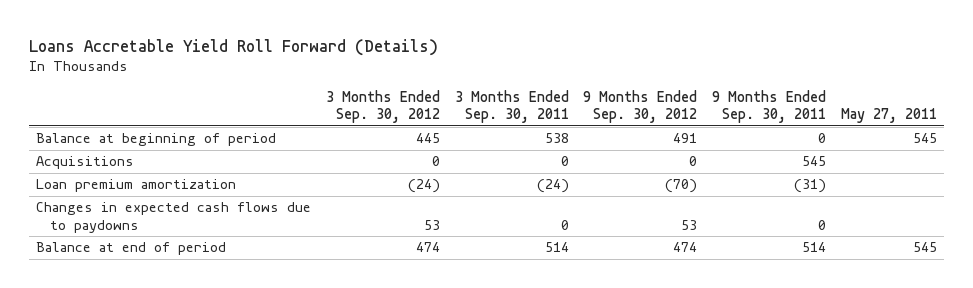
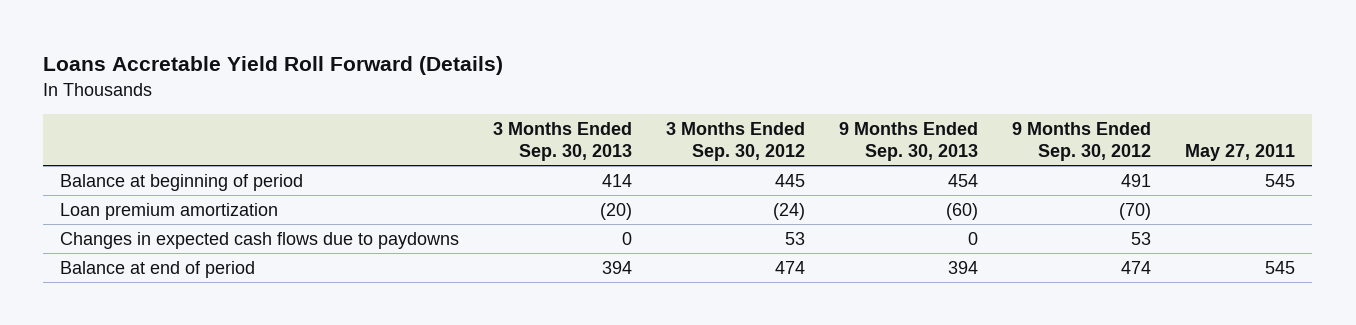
[454,90,569,124] 3 Months Ended Sep. 30, 2011 -> none
[711,90,826,124] 9 Months Ended Sep. 30, 2011 -> none
none -> [493,121,633,161] 3 Months Ended Sep. 30, 2013
none -> [839,121,979,161] 9 Months Ended Sep. 30, 2013
[36,156,135,170] Acquisitions -> none

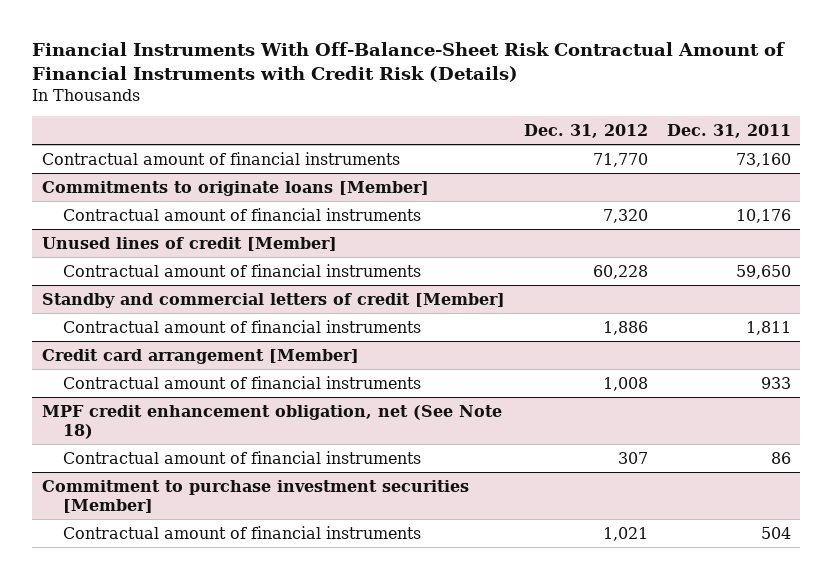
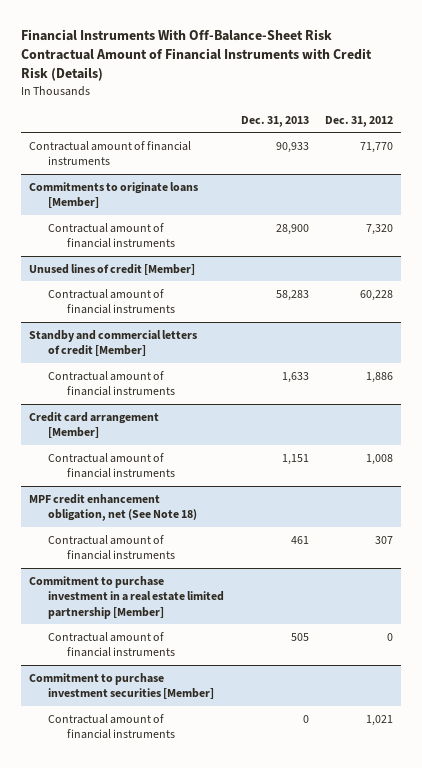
[666,123,791,138] Dec. 31, 2011 -> none
none -> [240,115,309,127] Dec. 31, 2013
none -> [29,575,225,619] Commitment to purchase investment in a real estate limited partnership [Member]
none -> [48,631,176,658] Contractual amount of financial instruments

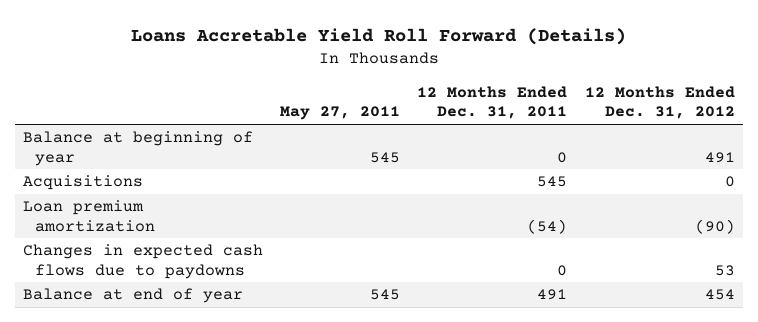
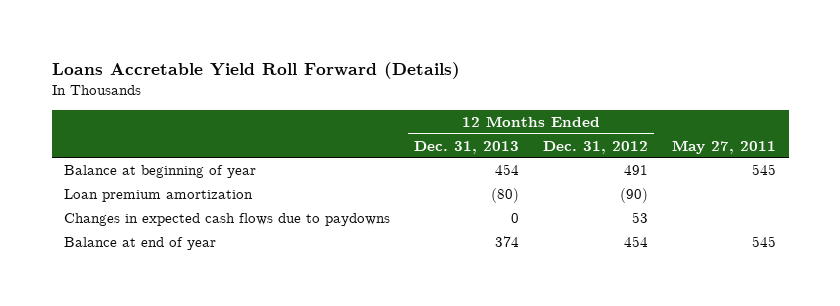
[417,85,568,120] 12 Months Ended Dec. 31, 2011 -> none
none -> [414,140,520,154] Dec. 31, 2013
[23,175,144,191] Acquisitions -> none

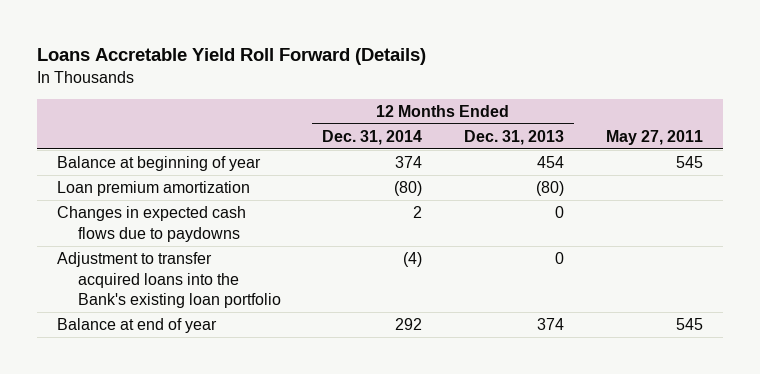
[543,140,649,154] Dec. 31, 2012 -> none
none -> [322,129,423,145] Dec. 31, 2014
none -> [57,251,281,309] Adjustment to transfer acquired loans into the Bank's existing loan portfolio

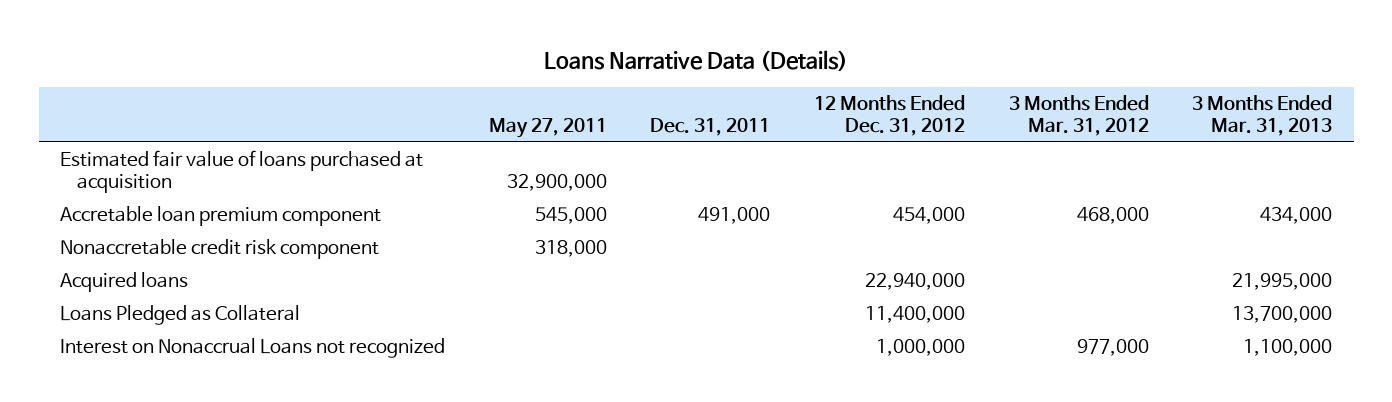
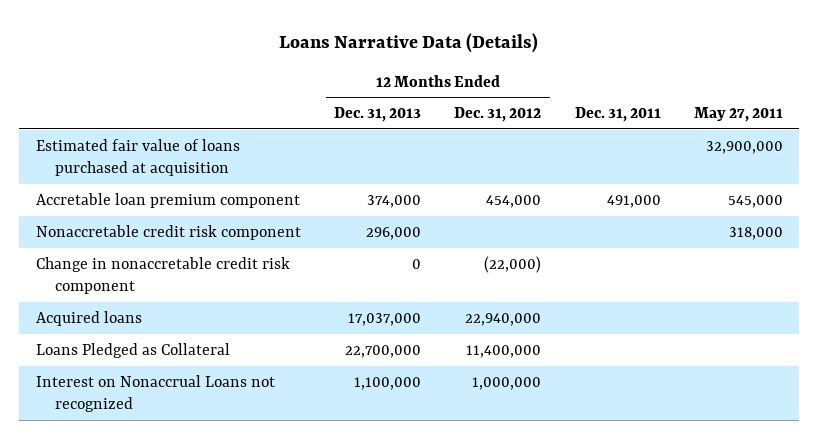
[1008,95,1149,137] 3 Months Ended Mar. 31, 2012 -> none
[1192,95,1333,137] 3 Months Ended Mar. 31, 2013 -> none
none -> [334,107,422,123] Dec. 31, 2013
none -> [35,256,290,295] Change in nonaccretable credit risk component

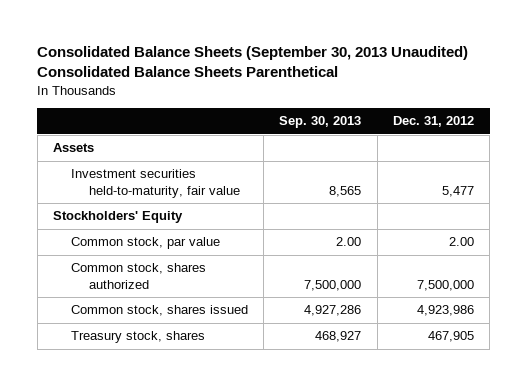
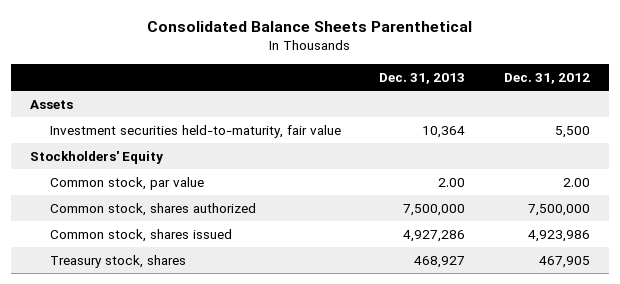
[37,46,469,78] Consolidated Balance Sheets (September 30, 2013 Unaudited) Consolidated Balance Sheets Parenthetical -> [147,20,473,32] Consolidated Balance Sheets Parenthetical
[279,116,362,129] Sep. 30, 2013 -> none
none -> [379,72,466,84] Dec. 31, 2013
[441,185,474,197] 5,477 -> [555,125,591,138] 5,500

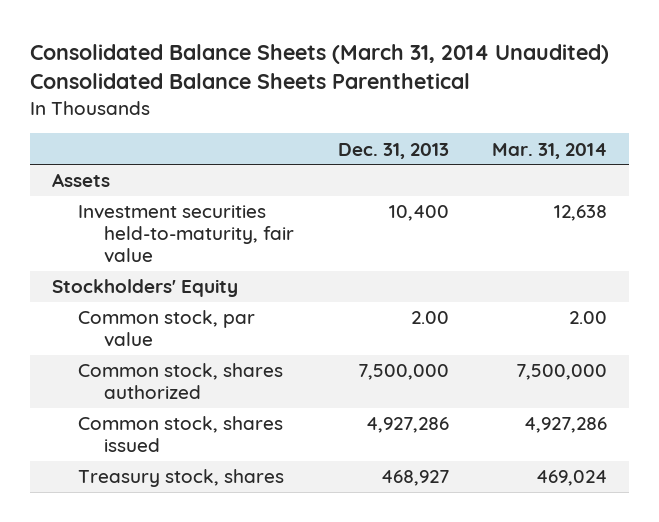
[147,20,473,32] Consolidated Balance Sheets Parenthetical -> [30,43,610,90] Consolidated Balance Sheets (March 31, 2014 Unaudited) Consolidated Balance Sheets Parenthetical
[504,72,591,84] Dec. 31, 2012 -> none
none -> [491,142,607,159] Mar. 31, 2014
[422,125,466,138] 10,364 -> [388,205,449,222] 10,400

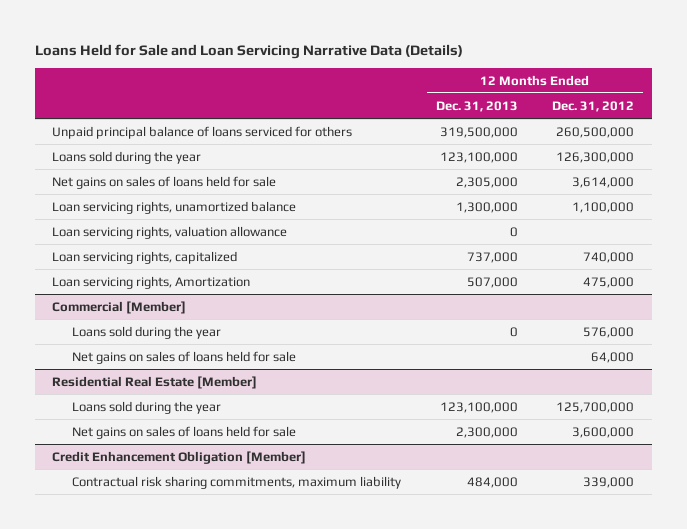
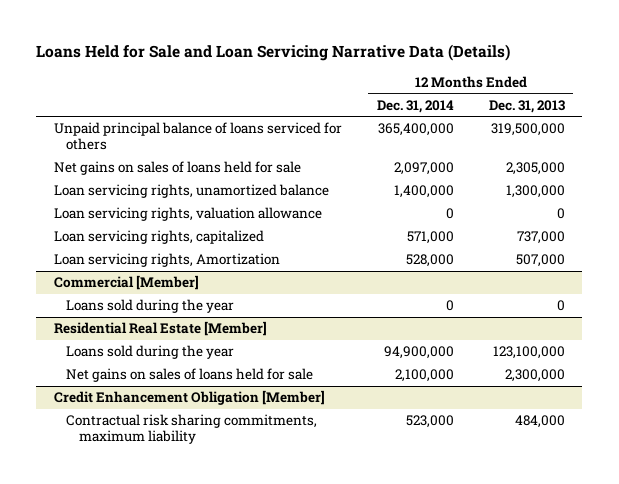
[552,100,635,112] Dec. 31, 2012 -> none
none -> [376,99,454,113] Dec. 31, 2014
[52,150,202,164] Loans sold during the year -> none
[72,350,297,364] Net gains on sales of loans held for sale -> none

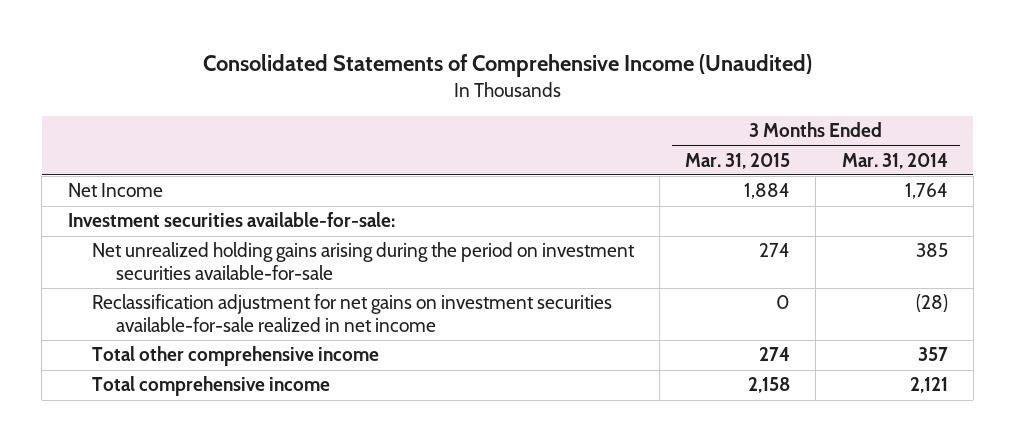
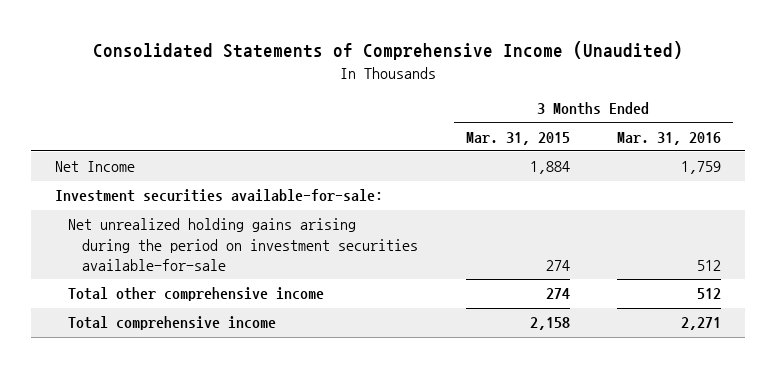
[841,152,948,169] Mar. 31, 2014 -> none
none -> [617,131,722,145] Mar. 31, 2016
[91,294,612,333] Reclassification adjustment for net gains on investment securities available-for-sale realized in net income -> none

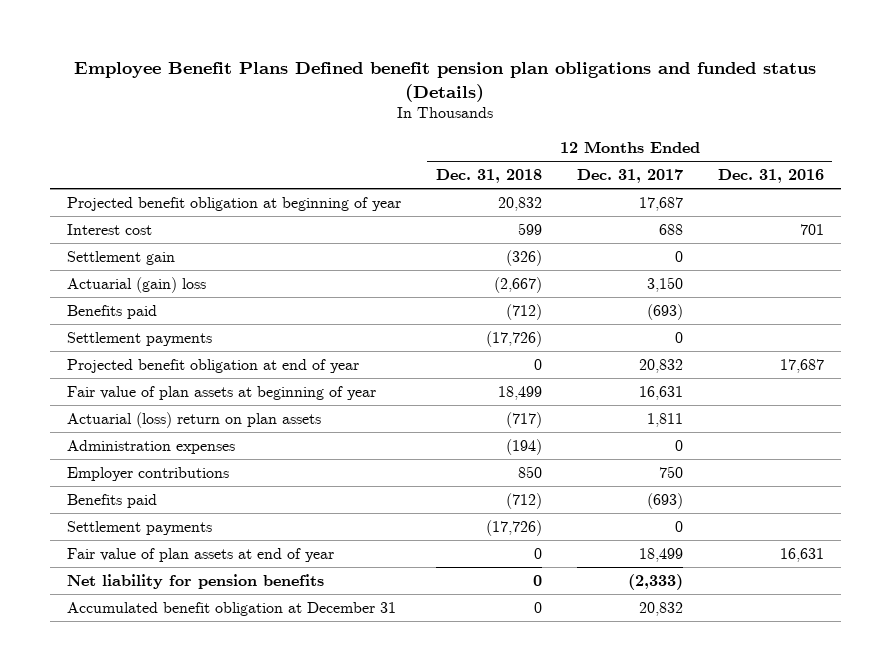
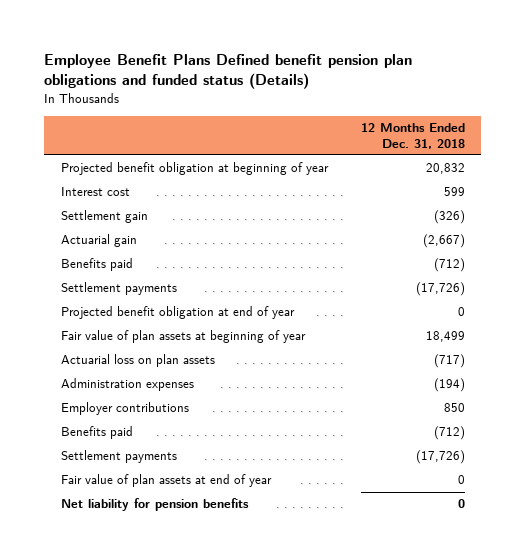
[576,169,683,184] Dec. 31, 2017 -> none
[717,169,824,184] Dec. 31, 2016 -> none
[67,276,207,293] Actuarial (gain) loss -> [60,234,137,248] Actuarial gain
[67,411,322,428] Actuarial (loss) return on plan assets -> [60,354,215,368] Actuarial loss on plan assets
[67,601,397,616] Accumulated benefit obligation at December 31 -> none

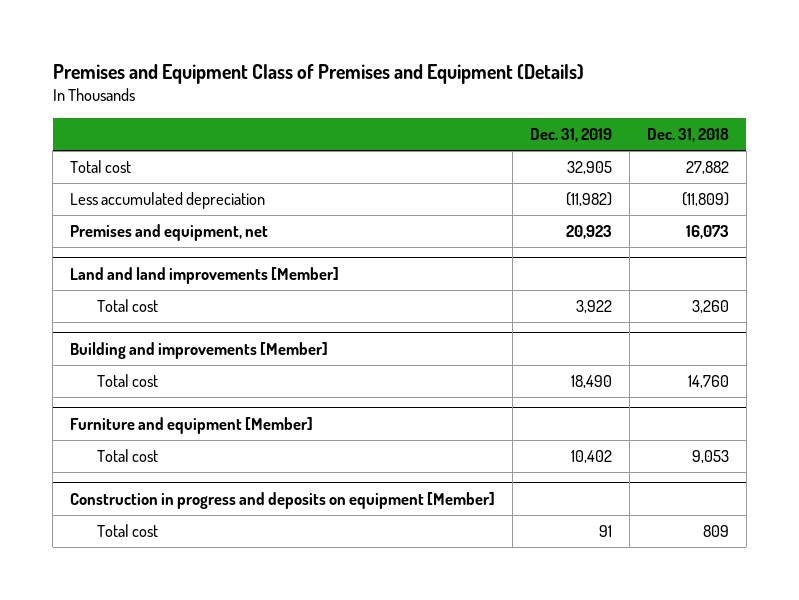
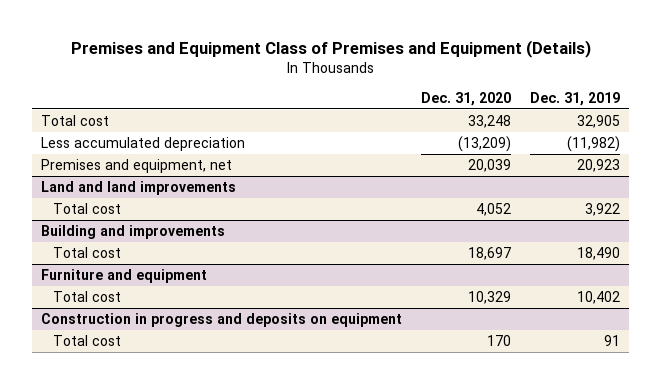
[646,128,729,143] Dec. 31, 2018 -> none
none -> [421,91,512,106] Dec. 31, 2020
[70,266,340,284] Land and land improvements [Member] -> [41,180,237,195] Land and land improvements
[70,341,329,359] Building and improvements [Member] -> [41,224,226,239] Building and improvements
[70,416,314,434] Furniture and equipment [Member] -> [41,268,208,283] Furniture and equipment
[70,491,496,509] Construction in progress and deposits on equipment [Member] -> [41,312,403,327] Construction in progress and deposits on equipment

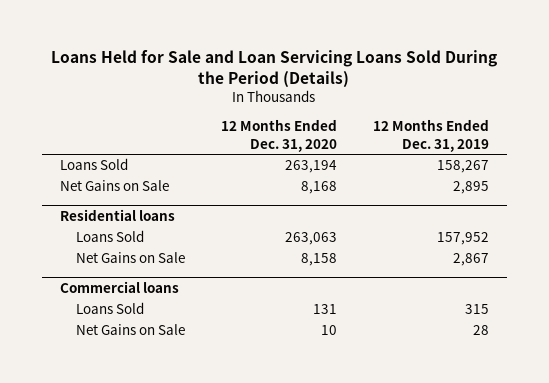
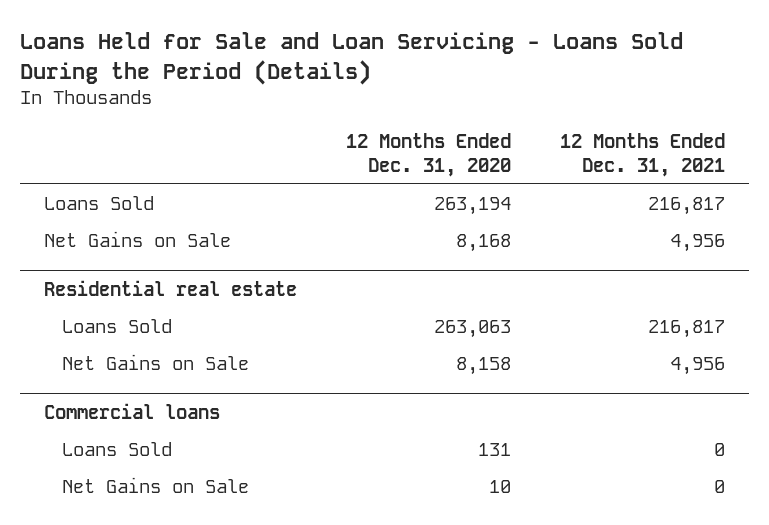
[51,49,498,89] Loans Held for Sale and Loan Servicing Loans Sold During the Period (Details) -> [19,32,683,85] Loans Held for Sale and Loan Servicing - Loans Sold During the Period (Details)
[372,119,489,152] 12 Months Ended Dec. 31, 2019 -> none
none -> [559,133,725,177] 12 Months Ended Dec. 31, 2021
[59,209,175,222] Residential loans -> [44,279,298,296] Residential real estate

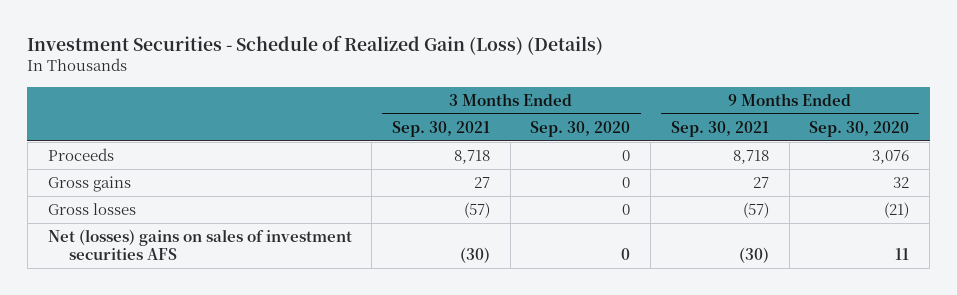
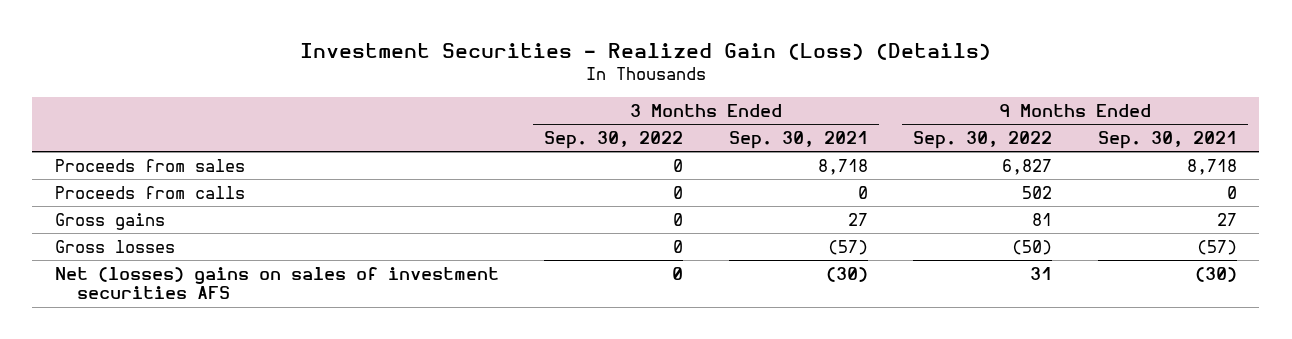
[27,34,604,55] Investment Securities - Schedule of Realized Gain (Loss) (Details) -> [299,43,991,61] Investment Securities - Realized Gain (Loss) (Details)
[530,120,631,137] Sep. 30, 2020 -> none
[809,120,910,137] Sep. 30, 2020 -> none
none -> [544,130,684,149] Sep. 30, 2022
none -> [913,130,1053,149] Sep. 30, 2022
[47,148,114,162] Proceeds -> [55,158,246,172] Proceeds from sales
none -> [55,185,246,199] Proceeds from calls

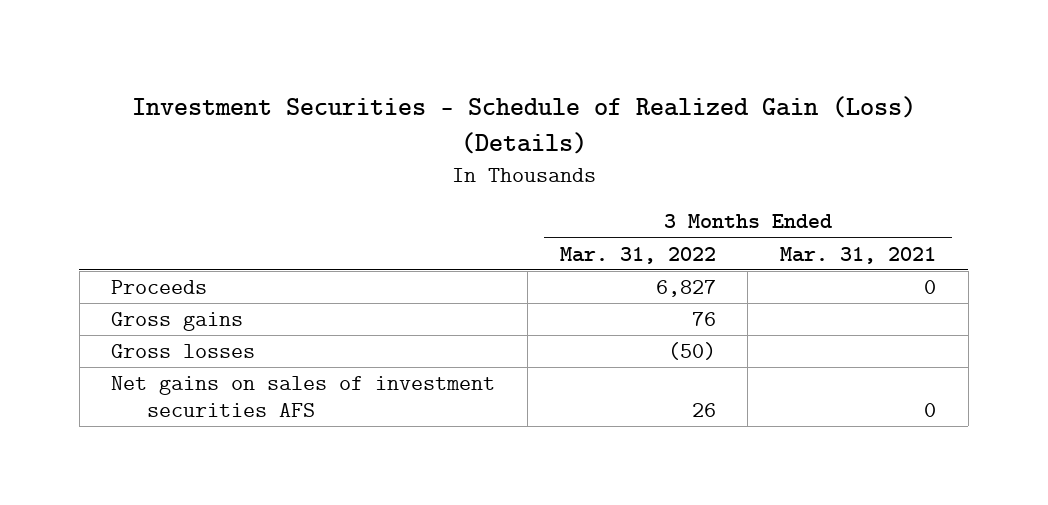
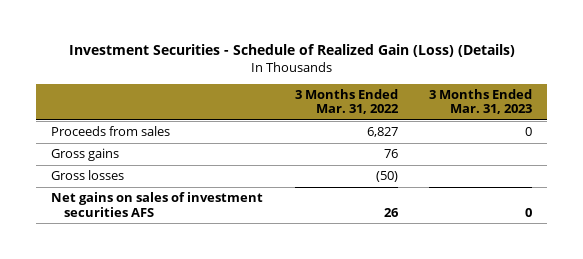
[780,246,937,264] Mar. 31, 2021 -> none
none -> [428,89,532,115] 3 Months Ended Mar. 31, 2023
[111,280,208,295] Proceeds -> [51,126,171,137] Proceeds from sales

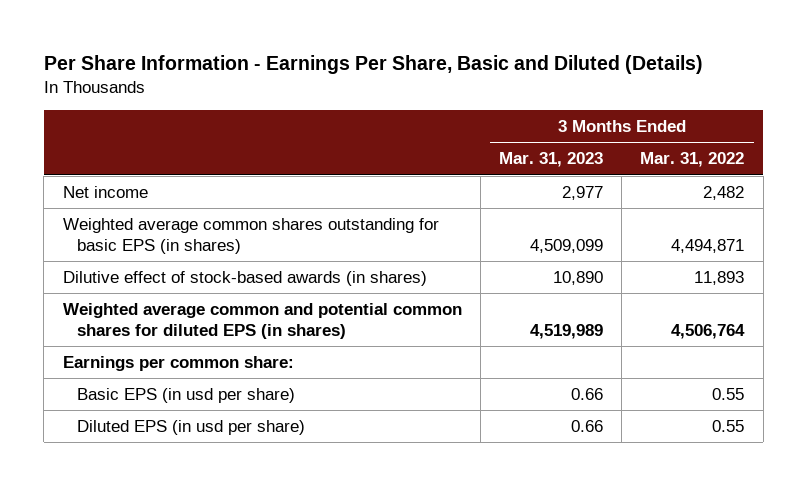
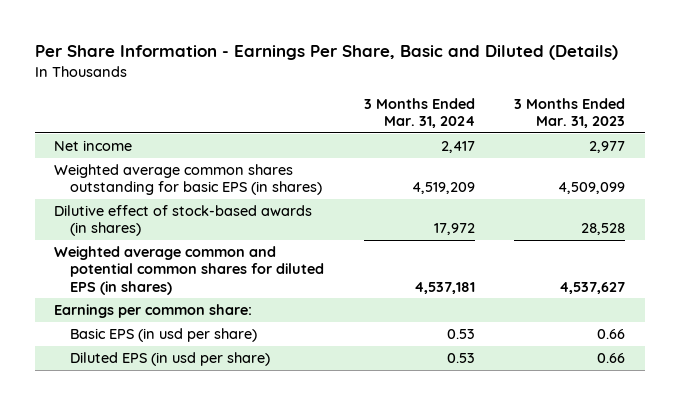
[640,152,745,168] Mar. 31, 2022 -> none
none -> [363,97,475,129] 3 Months Ended Mar. 31, 2024
[553,271,604,286] 10,890 -> [581,223,626,236] 28,528
[530,323,604,339] 4,519,989 -> [559,281,626,294] 4,537,627

